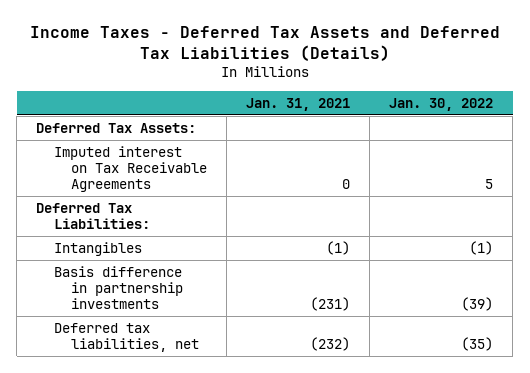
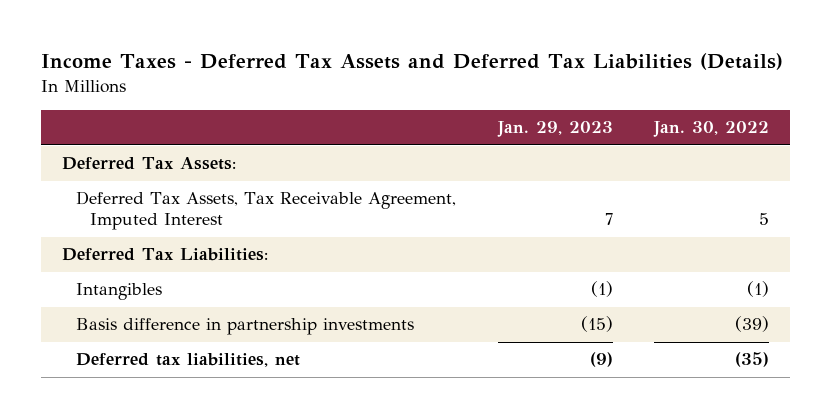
[245,97,350,111] Jan. 31, 2021 -> none
none -> [496,121,613,138] Jan. 29, 2023
[53,146,207,192] Imputed interest on Tax Receivable Agreements -> [75,191,456,231] Deferred Tax Assets, Tax Receivable Agreement, Imputed Interest

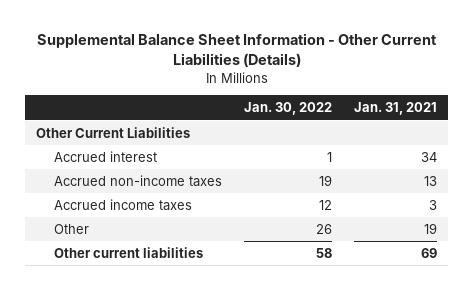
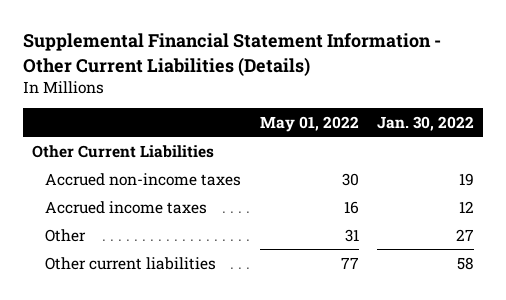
[36,33,437,68] Supplemental Balance Sheet Information - Other Current Liabilities (Details) -> [23,33,442,76] Supplemental Financial Statement Information - Other Current Liabilities (Details)
[354,102,438,116] Jan. 31, 2021 -> none
none -> [259,115,359,132] May 01, 2022
[53,150,157,162] Accrued interest -> none
[316,223,333,234] 26 -> [456,228,475,241] 27

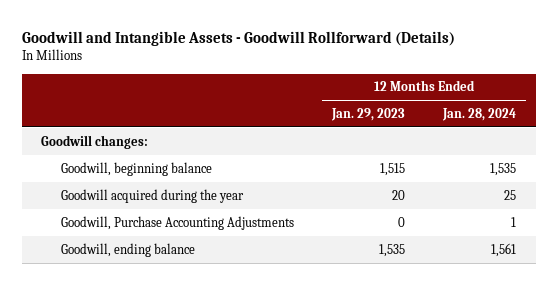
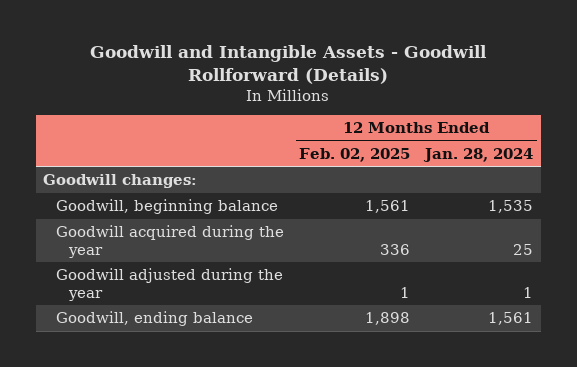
[331,107,406,121] Jan. 29, 2023 -> none
none -> [299,147,411,162] Feb. 02, 2025
[60,215,294,230] Goodwill, Purchase Accounting Adjustments -> [56,268,284,301] Goodwill adjusted during the year

